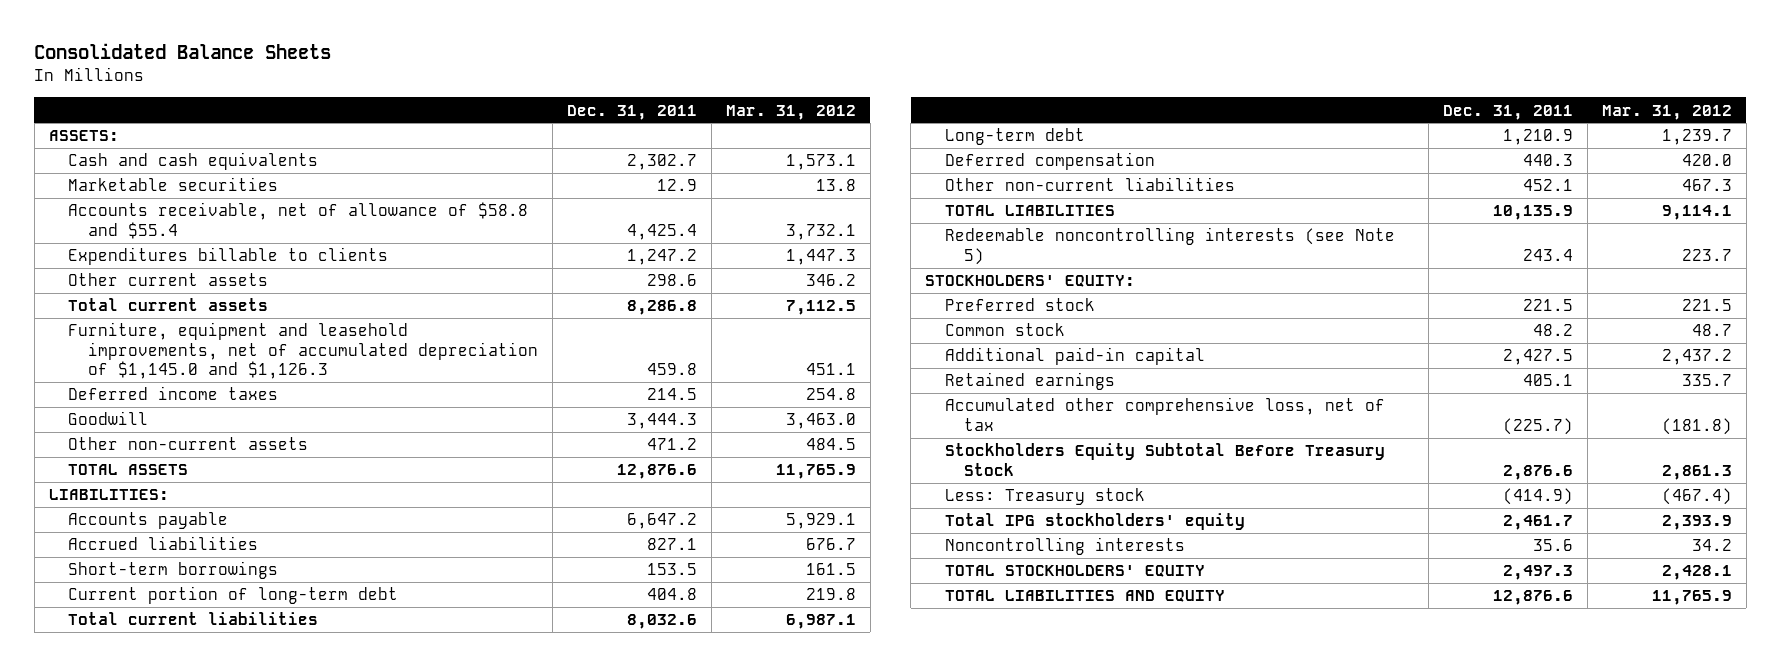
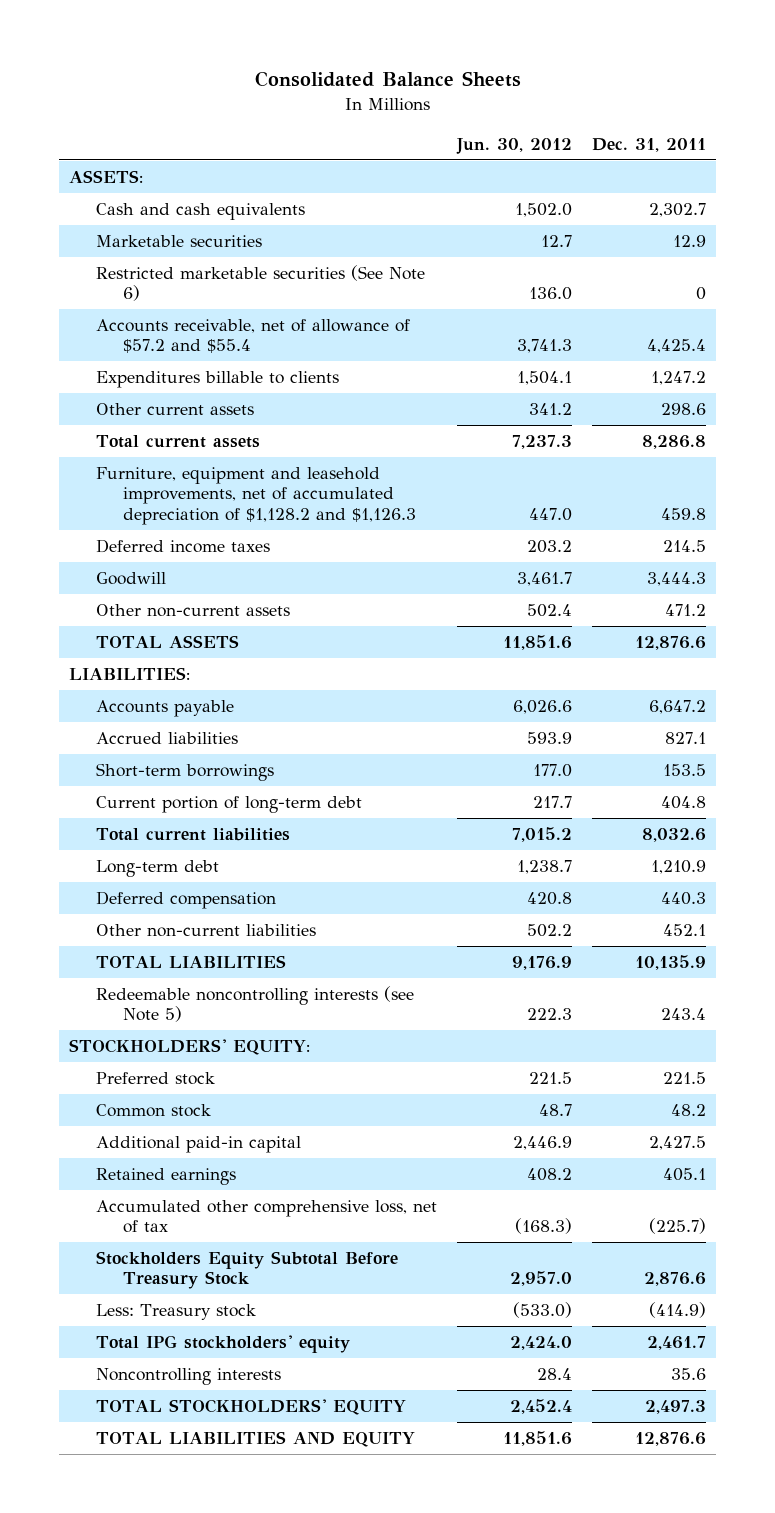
[725,104,856,120] Mar. 31, 2012 -> none
none -> [456,137,573,154] Jun. 30, 2012
none -> [96,265,426,302] Restricted marketable securities (See Note 6)
[68,202,529,239] Accounts receivable, net of allowance of $58.8 and $55.4 -> [96,319,411,354] Accounts receivable, net of allowance of $57.2 and $55.4
[68,322,538,380] Furniture, equipment and leasehold improvements, net of accumulated depreciation of $1,145.0 and $1,126.3 -> [96,467,417,525] Furniture, equipment and leasehold improvements, net of accumulated depreciation of $1,128.2 and $1,126.3

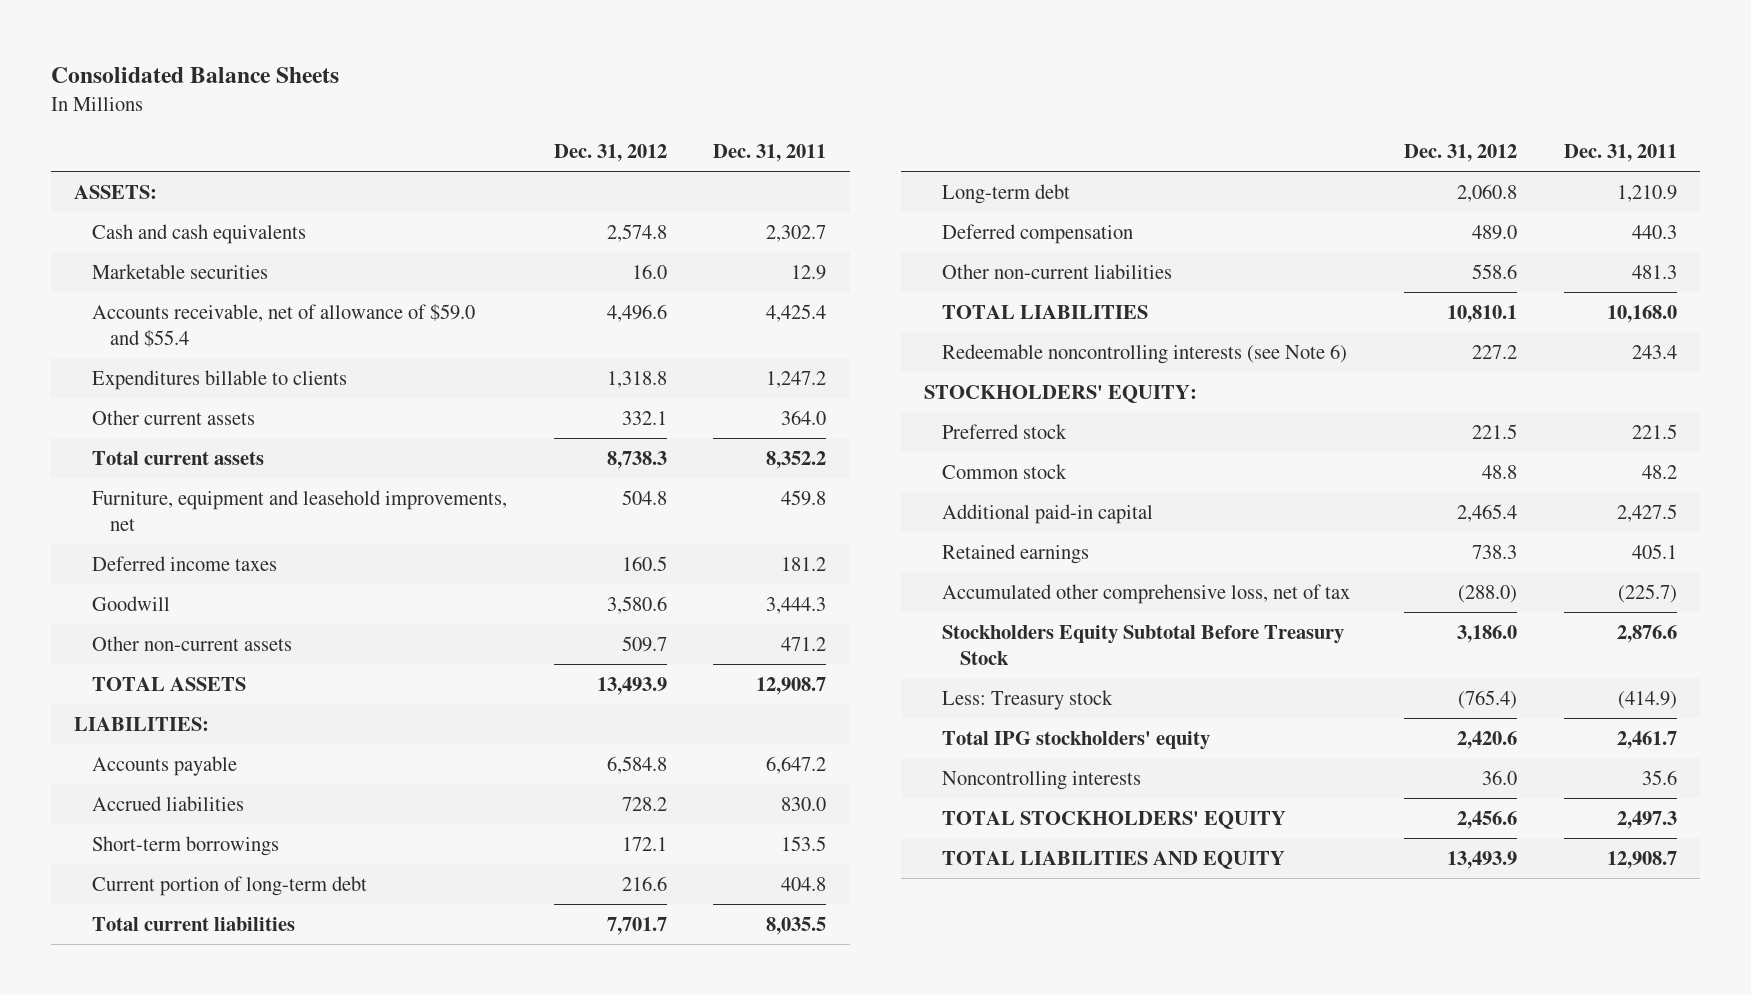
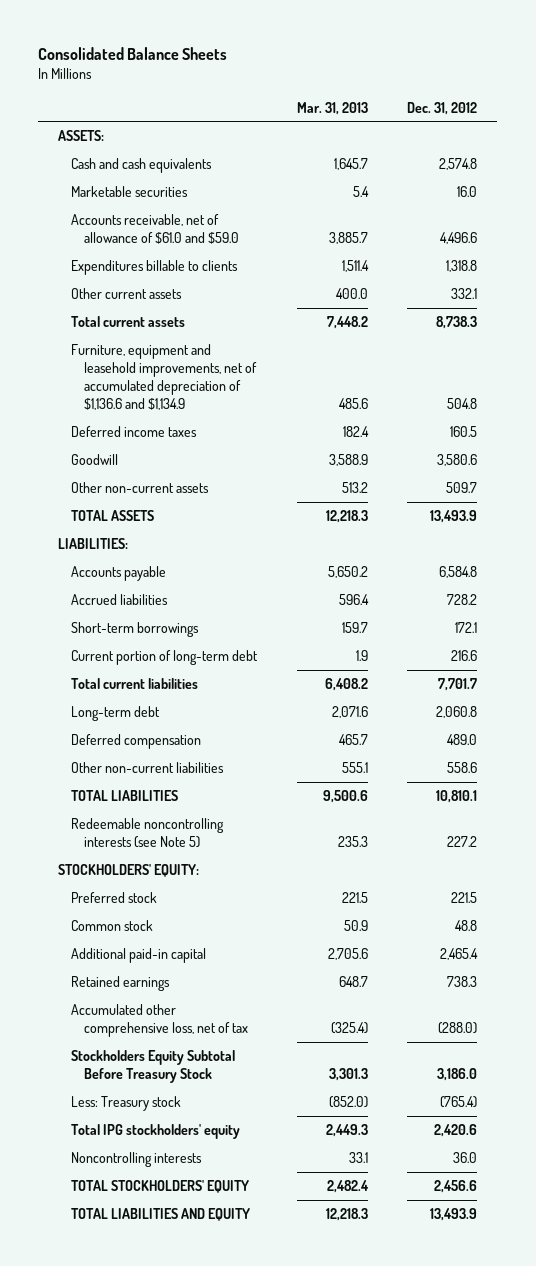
[713,143,827,162] Dec. 31, 2011 -> none
none -> [296,101,368,115] Mar. 31, 2013
[92,303,476,347] Accounts receivable, net of allowance of $59.0 and $55.4 -> [71,214,240,245] Accounts receivable, net of allowance of $61.0 and $59.0
[92,489,508,531] Furniture, equipment and leasehold improvements, net -> [71,344,258,411] Furniture, equipment and leasehold improvements, net of accumulated depreciation of $1,136.6 and $1,134.9
[942,343,1348,364] Redeemable noncontrolling interests (see Note 6) -> [71,818,225,849] Redeemable noncontrolling interests (see Note 5)

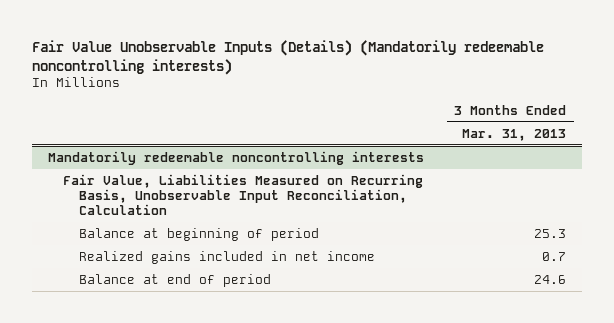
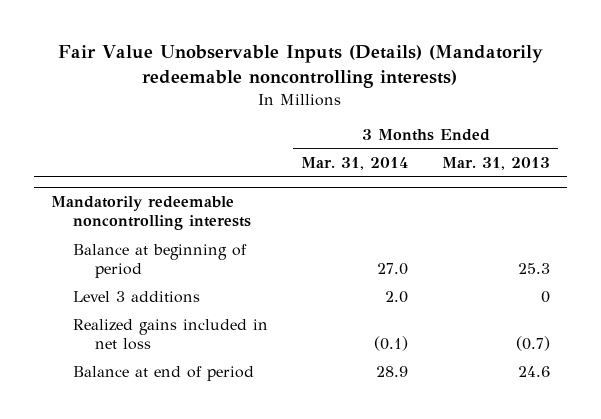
none -> [301,157,409,171] Mar. 31, 2014
[63,173,424,215] Fair Value, Liabilities Measured on Recurring Basis, Unobservable Input Reconciliation, Calculation -> none
none -> [72,290,200,303] Level 3 additions
[79,250,376,264] Realized gains included in net income -> [72,318,268,350] Realized gains included in net loss
[542,251,567,261] 0.7 -> [515,335,550,351] (0.7)

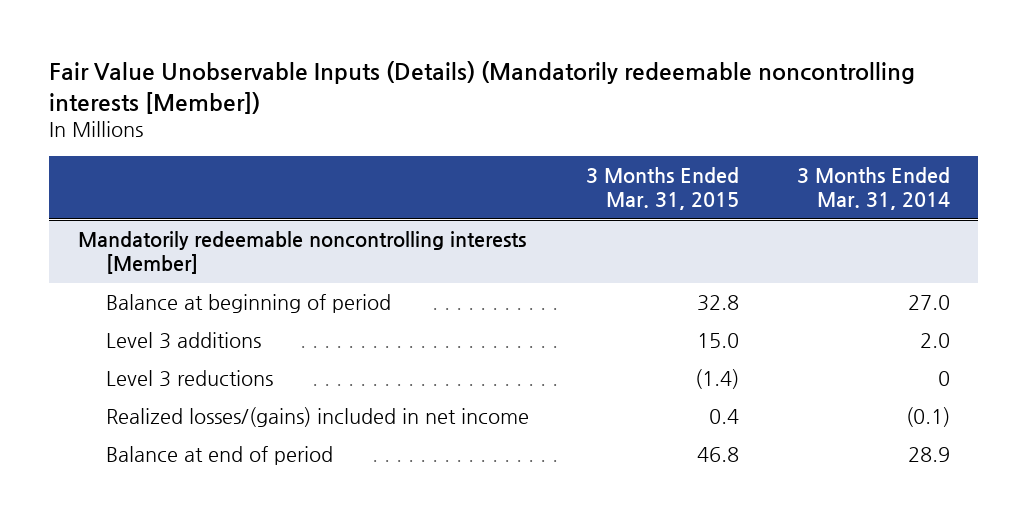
[58,45,544,89] Fair Value Unobservable Inputs (Details) (Mandatorily redeemable noncontrolling interests) -> [48,61,915,114] Fair Value Unobservable Inputs (Details) (Mandatorily redeemable noncontrolling interests [Member])
[441,157,550,171] Mar. 31, 2013 -> none
none -> [586,167,740,211] 3 Months Ended Mar. 31, 2015
[50,196,251,231] Mandatorily redeemable noncontrolling interests -> [77,231,526,275] Mandatorily redeemable noncontrolling interests [Member]
none -> [105,370,273,388] Level 3 reductions
[72,318,268,350] Realized gains included in net loss -> [105,407,529,428] Realized losses/(gains) included in net income

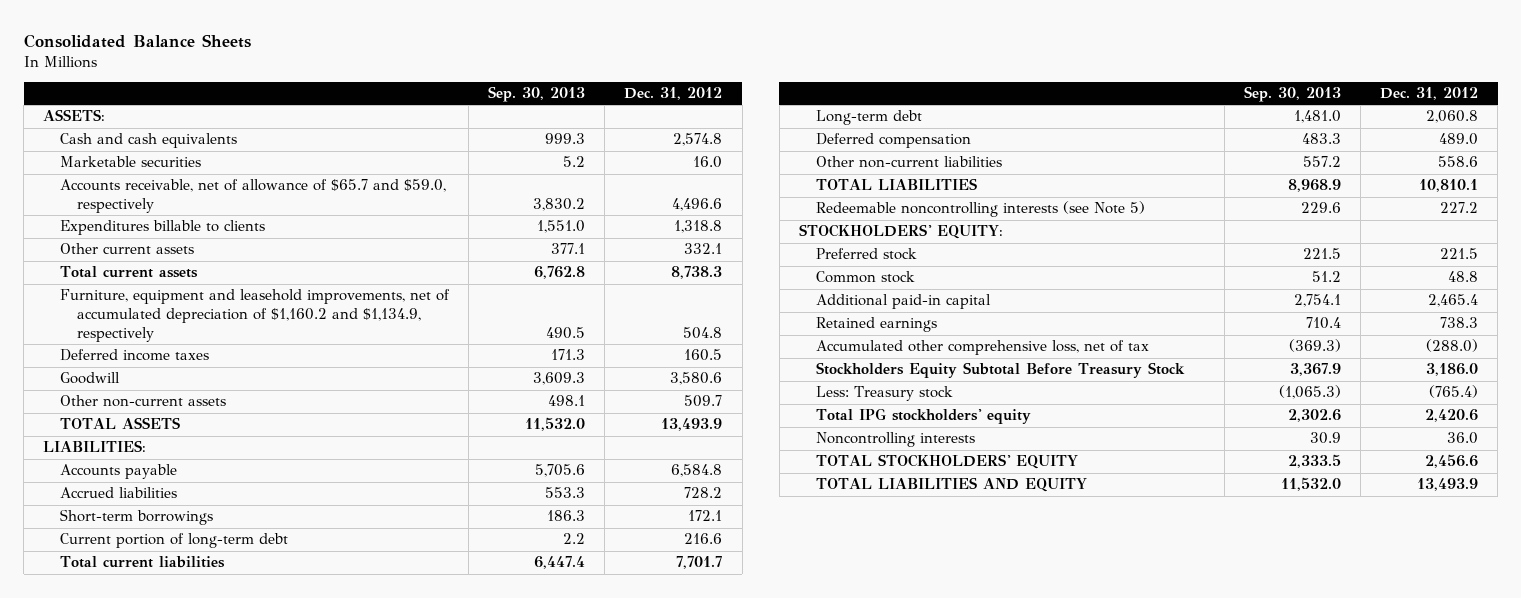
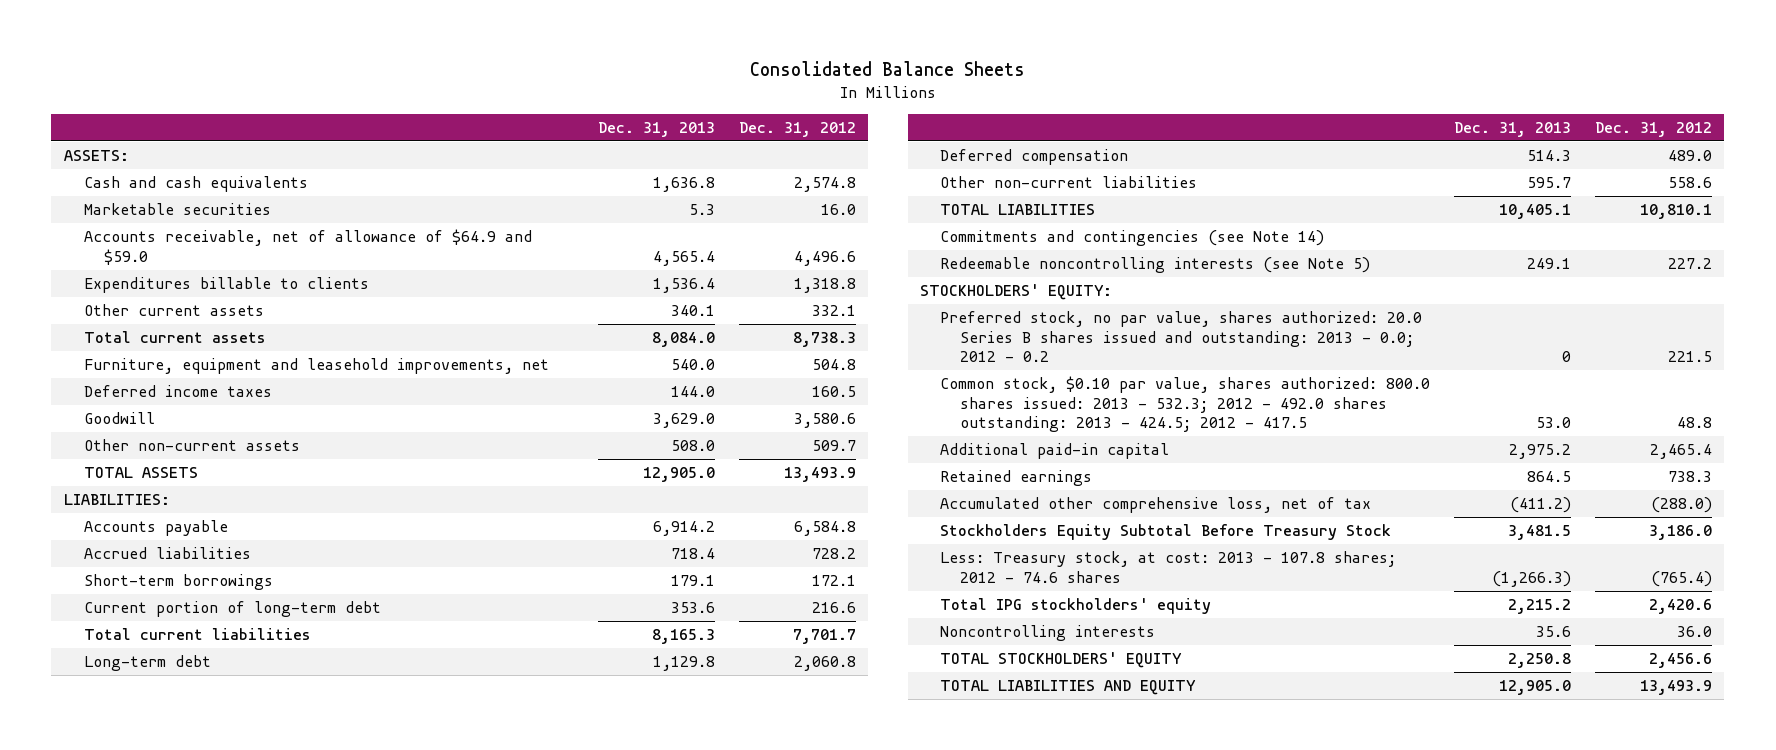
[488,86,586,103] Sep. 30, 2013 -> none
none -> [597,121,715,137] Dec. 31, 2013
[60,179,447,214] Accounts receivable, net of allowance of $65.7 and $59.0, respectively -> [83,229,532,265] Accounts receivable, net of allowance of $64.9 and $59.0
[60,289,451,343] Furniture, equipment and leasehold improvements, net of accumulated depreciation of $1,160.2 and $1,134.9, respectively -> [83,358,549,375] Furniture, equipment and leasehold improvements, net
none -> [939,230,1324,247] Commitments and contingencies (see Note 14)
[815,248,917,261] Preferred stock -> [939,311,1422,363] Preferred stock, no par value, shares authorized: 20.0 Series B shares issued and outstanding: 2013 - 0.0; 2012 - 0.2
[815,271,915,284] Common stock -> [939,376,1430,433] Common stock, $0.10 par value, shares authorized: 800.0 shares issued: 2013 - 532.3; 2012 - 492.0 shares outstanding: 2013 - 424.5; 2012 - 417.5
[815,386,953,402] Less: Treasury stock -> [939,551,1396,583] Less: Treasury stock, at cost: 2013 - 107.8 shares; 2012 - 74.6 shares

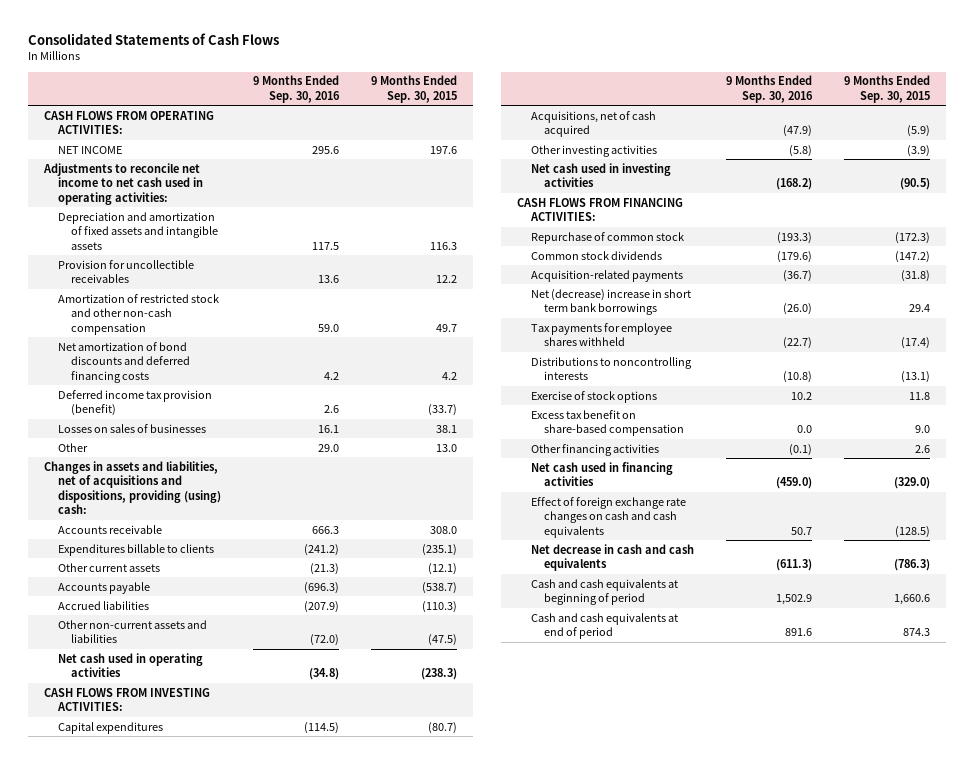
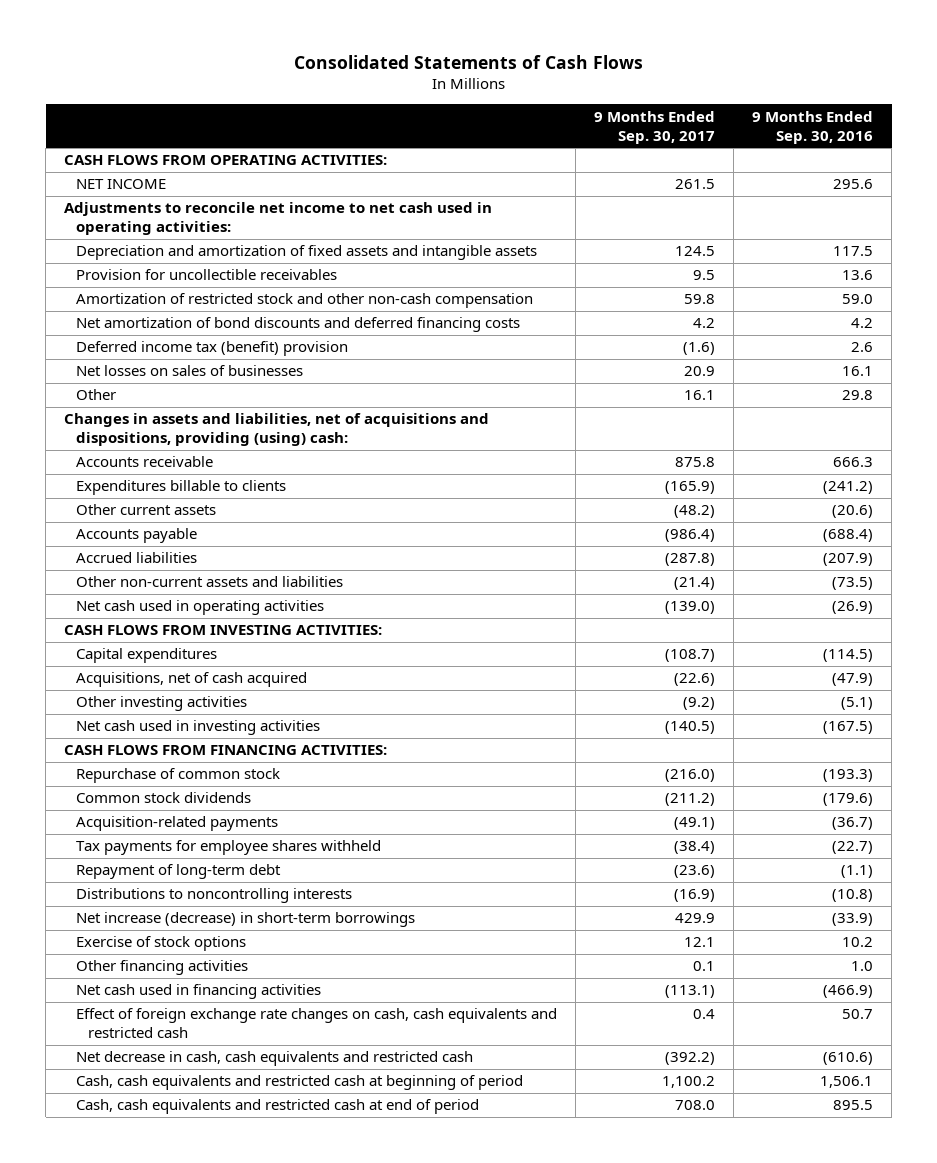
[370,75,457,103] 9 Months Ended Sep. 30, 2015 -> none
none -> [594,110,716,144] 9 Months Ended Sep. 30, 2017
[57,389,212,417] Deferred income tax provision (benefit) -> [75,341,348,357] Deferred income tax (benefit) provision
[57,423,206,433] Losses on sales of businesses -> [75,365,303,377] Net losses on sales of businesses
[317,443,339,452] 29.0 -> [842,390,874,401] 29.8
[309,562,339,575] (21.3) -> [832,505,874,519] (20.6)
[303,581,339,594] (696.3) -> [823,529,874,543] (688.4)
[309,634,339,647] (72.0) -> [832,577,874,591] (73.5)
[308,668,339,681] (34.8) -> [832,601,874,615] (26.9)
[788,144,812,157] (5.8) -> [841,697,874,711] (5.1)
[775,178,812,191] (168.2) -> [823,721,874,735] (167.5)
[530,288,691,316] Net (decrease) increase in short term bank borrowings -> none
none -> [75,864,281,880] Repayment of long-term debt
none -> [75,912,415,928] Net increase (decrease) in short-term borrowings
[530,409,685,437] Excess tax benefit on share-based compensation -> none
[788,443,812,456] (0.1) -> [851,961,874,972] 1.0
[775,477,812,490] (459.0) -> [823,985,874,999] (466.9)
[530,496,686,538] Effect of foreign exchange rate changes on cash and cash equivalents -> [75,1008,557,1039] Effect of foreign exchange rate changes on cash, cash equivalents and restricted cash
[530,543,694,572] Net decrease in cash and cash equivalents -> [75,1051,473,1067] Net decrease in cash, cash equivalents and restricted cash
[775,559,812,572] (611.3) -> [823,1052,874,1066] (610.6)
[530,578,678,606] Cash and cash equivalents at beginning of period -> [75,1075,523,1091] Cash, cash equivalents and restricted cash at beginning of period
[775,594,812,606] 1,502.9 -> [820,1076,874,1089] 1,506.1
[530,612,678,640] Cash and cash equivalents at end of period -> [75,1099,479,1115] Cash, cash equivalents and restricted cash at end of period
[784,628,812,637] 891.6 -> [833,1100,874,1111] 895.5

